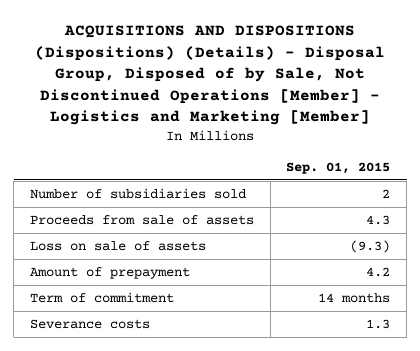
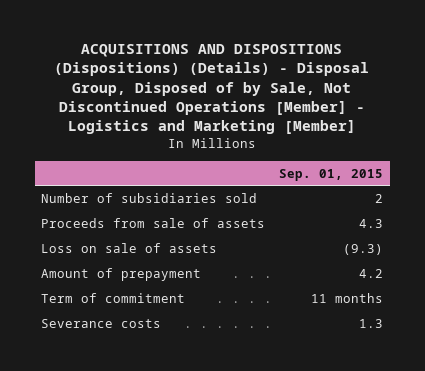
[318,293,391,304] 14 months -> [311,292,384,303] 11 months

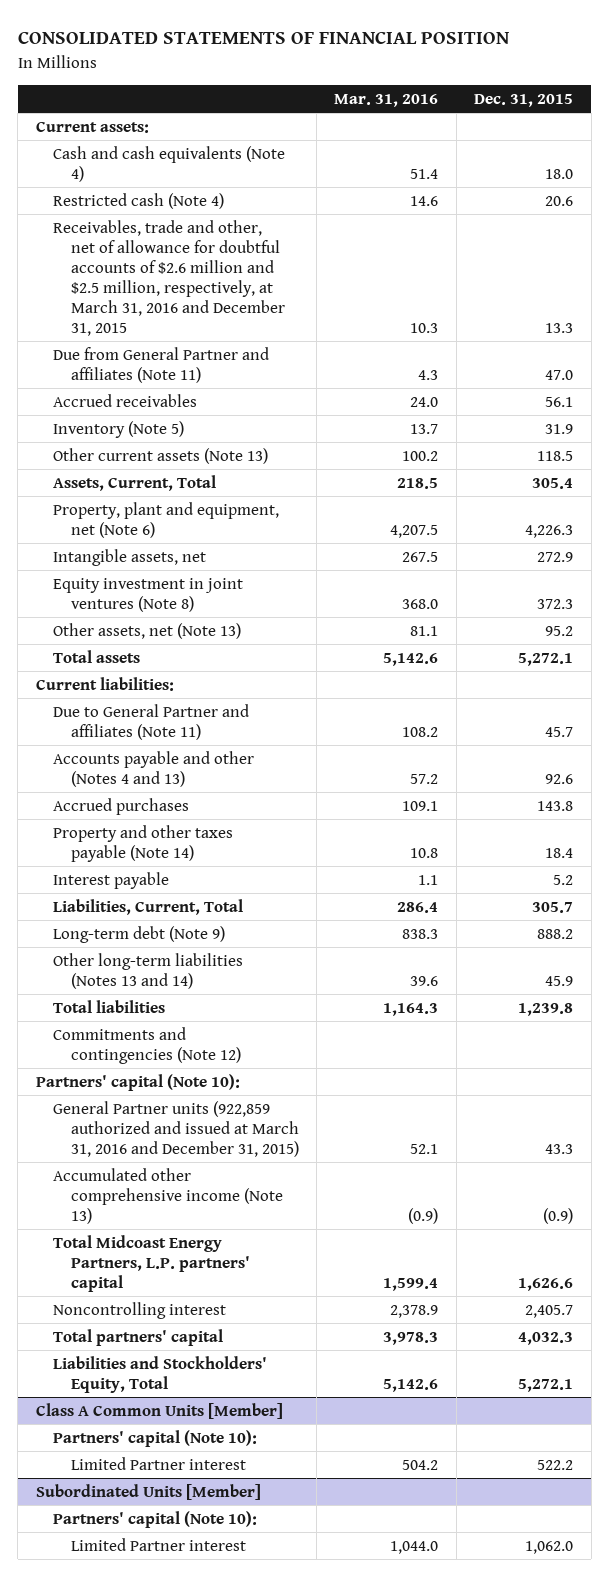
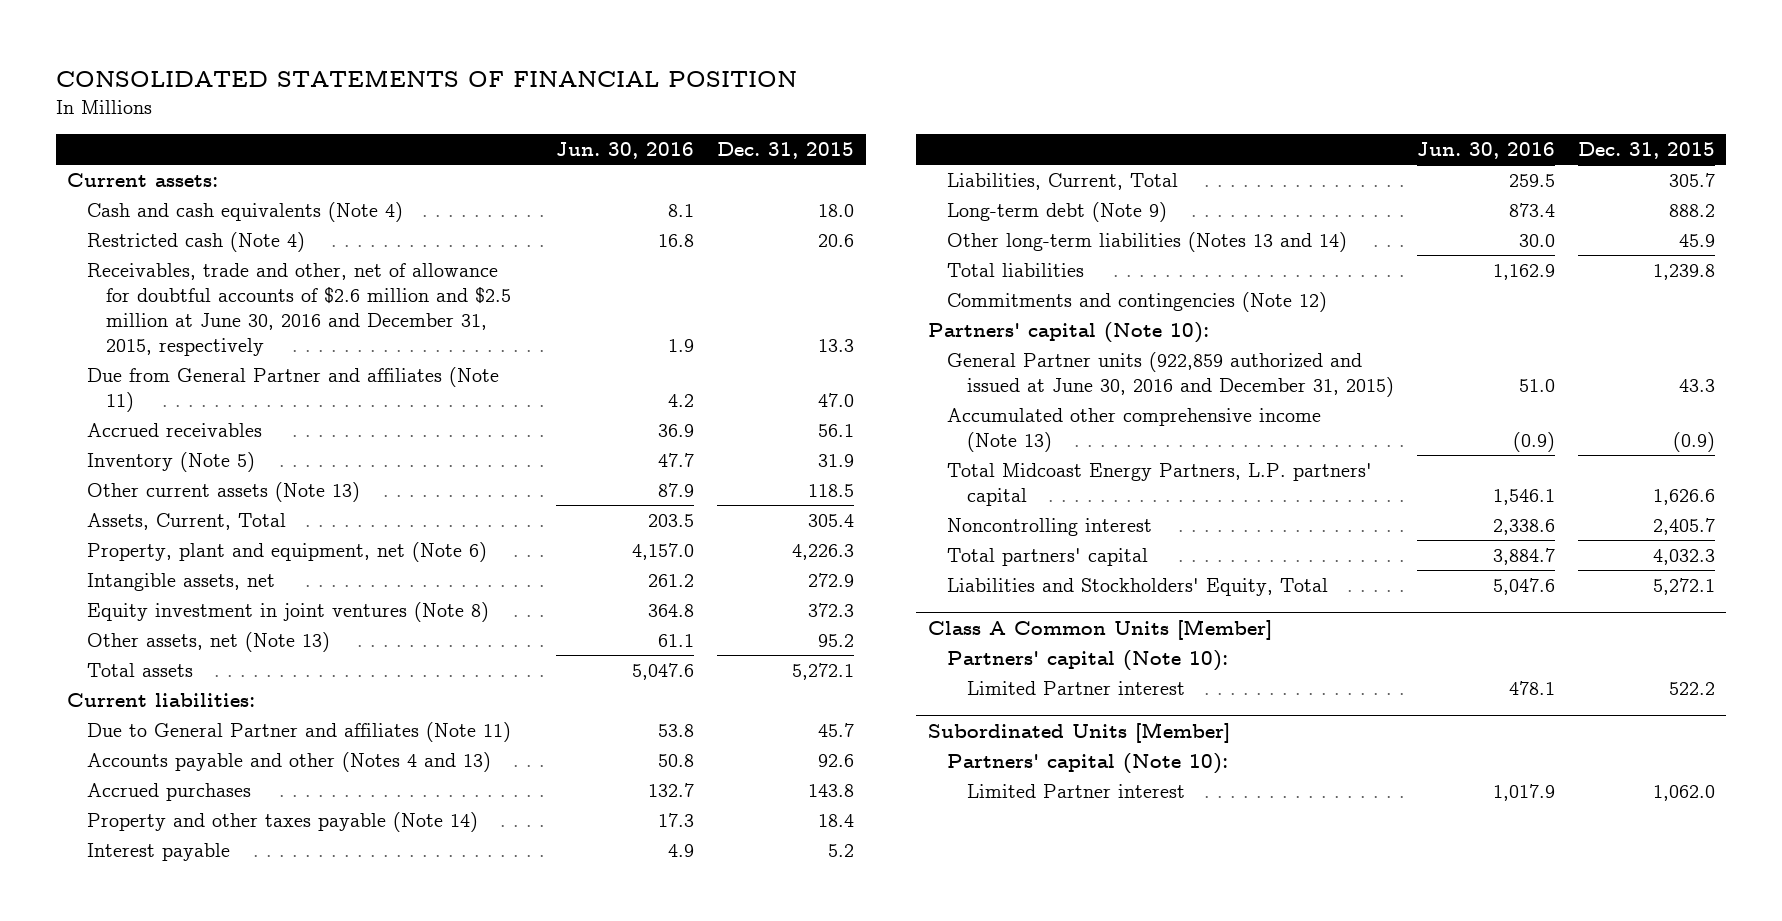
[334,93,439,107] Mar. 31, 2016 -> none
none -> [556,142,695,160] Jun. 30, 2016
[53,219,285,336] Receivables, trade and other, net of allowance for doubtful accounts of $2.6 million and $2.5 million, respectively, at March 31, 2016 and December 31, 2015 -> [86,263,512,356] Receivables, trade and other, net of allowance for doubtful accounts of $2.6 million and $2.5 million at June 30, 2016 and December 31, 2015, respectively
[53,1100,299,1157] General Partner units (922,859 authorized and issued at March 31, 2016 and December 31, 2015) -> [947,352,1394,397] General Partner units (922,859 authorized and issued at June 30, 2016 and December 31, 2015)

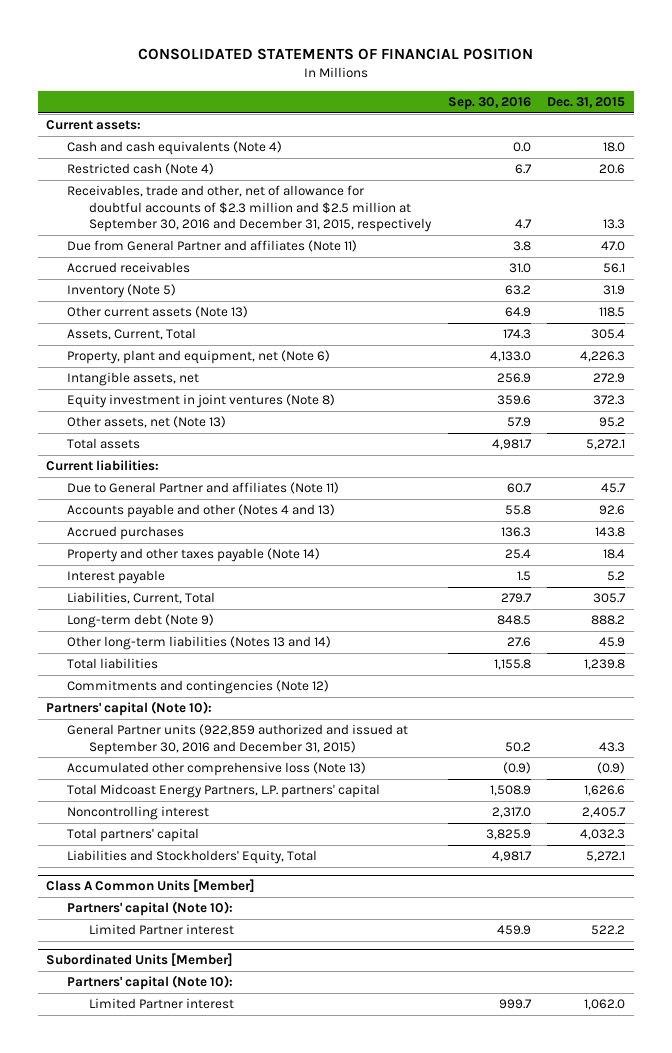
[556,142,695,160] Jun. 30, 2016 -> none
none -> [447,97,531,111] Sep. 30, 2016
[86,263,512,356] Receivables, trade and other, net of allowance for doubtful accounts of $2.6 million and $2.5 million at June 30, 2016 and December 31, 2015, respectively -> [67,185,432,233] Receivables, trade and other, net of allowance for doubtful accounts of $2.3 million and $2.5 million at September 30, 2016 and December 31, 2015, respectively
[947,352,1394,397] General Partner units (922,859 authorized and issued at June 30, 2016 and December 31, 2015) -> [67,724,409,755] General Partner units (922,859 authorized and issued at September 30, 2016 and December 31, 2015)
[947,408,1322,452] Accumulated other comprehensive income (Note 13) -> [67,762,367,777] Accumulated other comprehensive loss (Note 13)

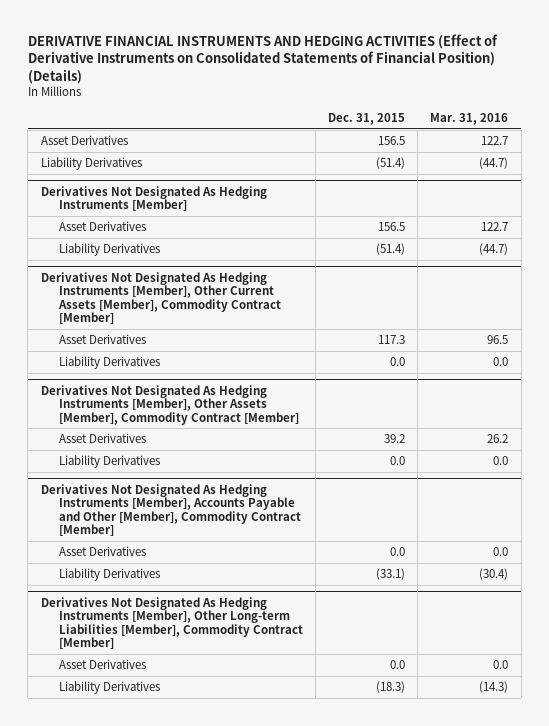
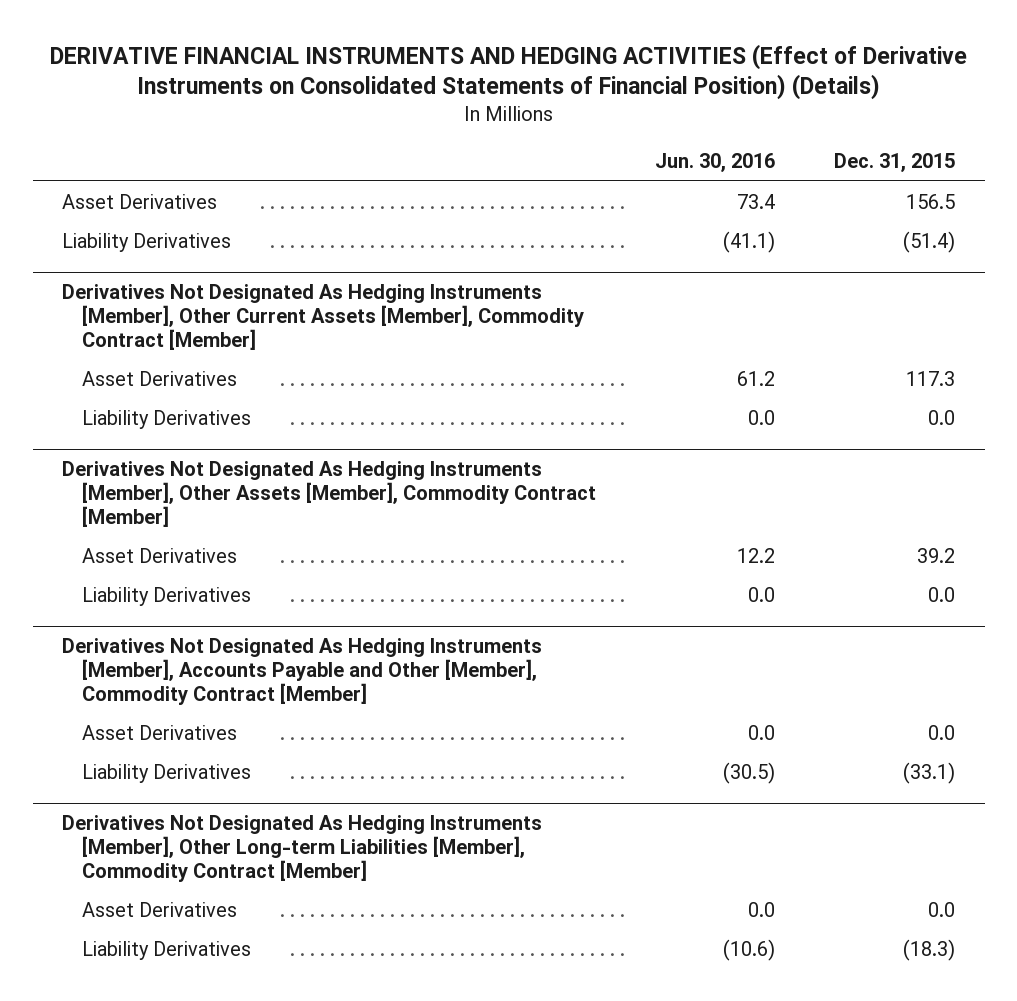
[430,113,509,126] Mar. 31, 2016 -> none
none -> [655,153,776,173] Jun. 30, 2016
[40,185,267,212] Derivatives Not Designated As Hedging Instruments [Member] -> none
[58,220,146,231] Asset Derivatives -> none
[58,242,160,256] Liability Derivatives -> none

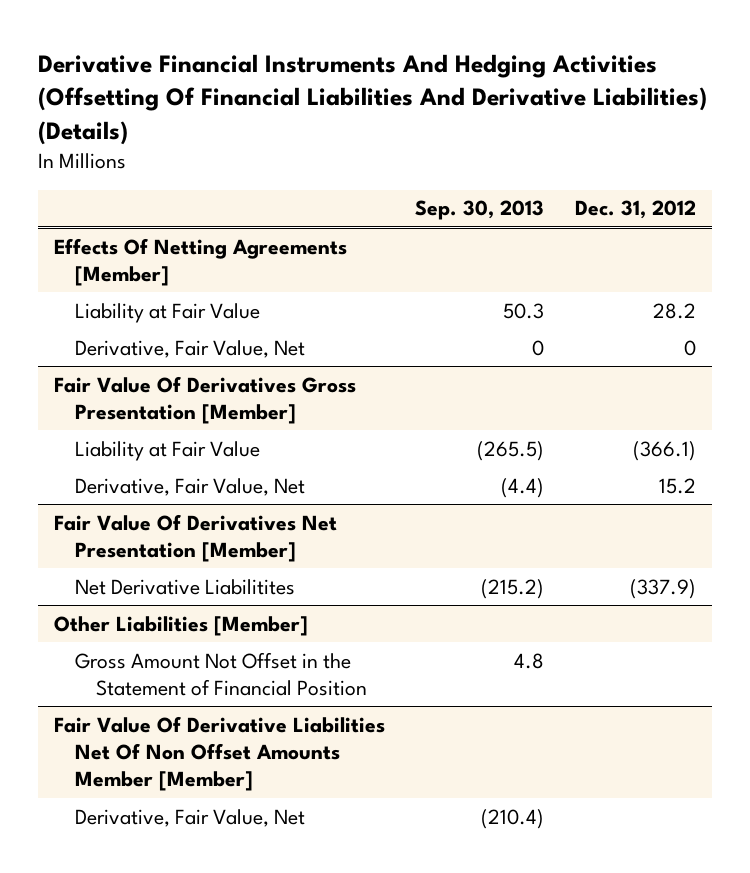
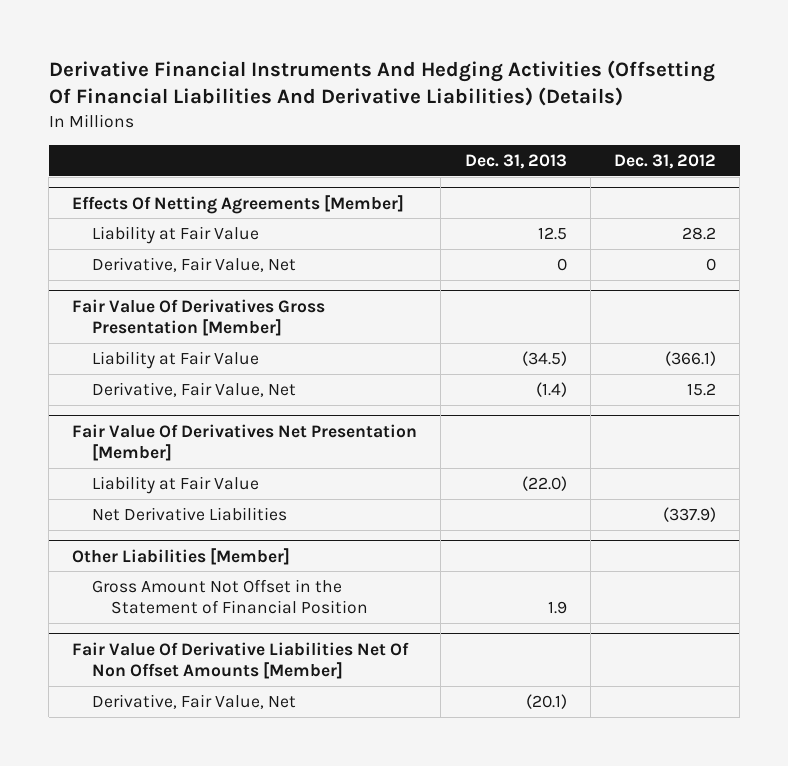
[415,200,545,221] Sep. 30, 2013 -> none
none -> [464,153,567,169] Dec. 31, 2013
none -> [91,475,259,494] Liability at Fair Value
[74,578,295,595] Net Derivative Liabilitites -> [91,506,287,521] Net Derivative Liabilities
[53,715,385,792] Fair Value Of Derivative Liabilities Net Of Non Offset Amounts Member [Member] -> [72,641,410,679] Fair Value Of Derivative Liabilities Net Of Non Offset Amounts [Member]

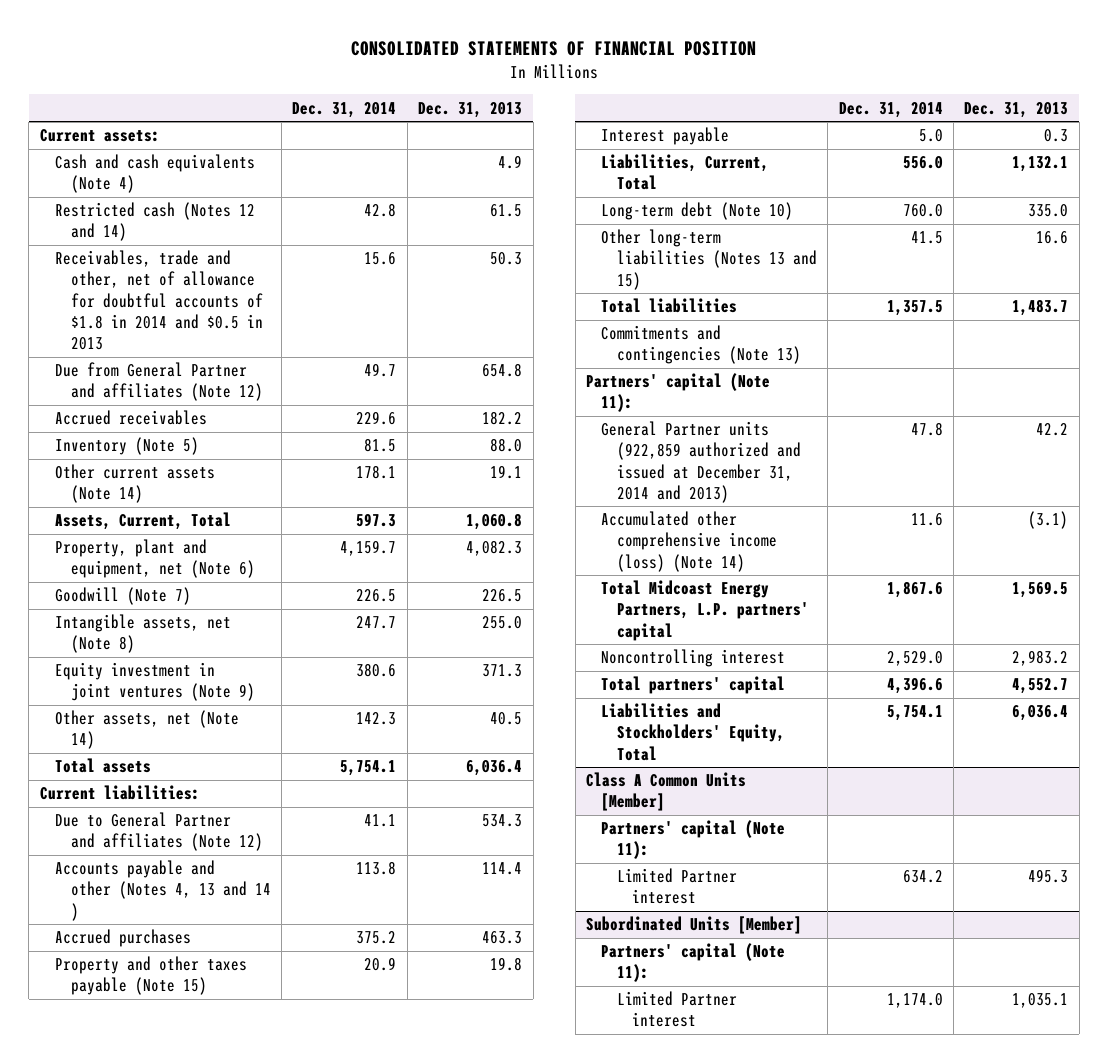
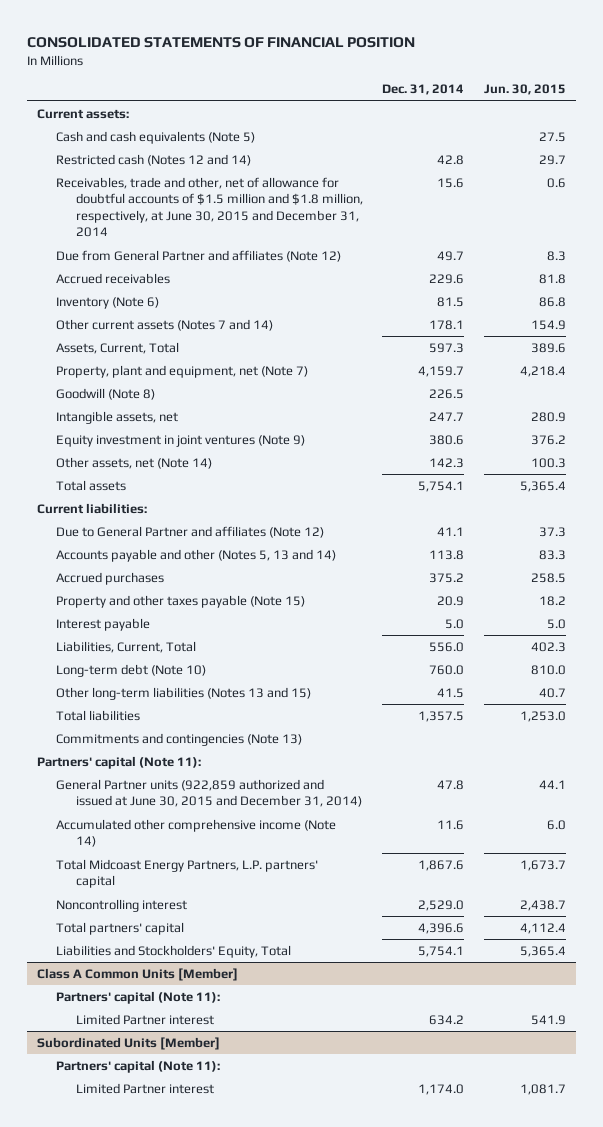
[418,101,523,118] Dec. 31, 2013 -> none
none -> [483,84,566,96] Jun. 30, 2015
[55,154,256,194] Cash and cash equivalents (Note 4) -> [56,130,256,144] Cash and cash equivalents (Note 5)
[55,250,263,350] Receivables, trade and other, net of allowance for doubtful accounts of $1.8 in 2014 and $0.5 in 2013 -> [56,176,363,238] Receivables, trade and other, net of allowance for doubtful accounts of $1.5 million and $1.8 million, respectively, at June 30, 2015 and December 31, 2014
[55,437,200,456] Inventory (Note 5) -> [56,296,160,309] Inventory (Note 6)
[55,464,216,504] Other current assets (Note 14) -> [56,318,274,331] Other current assets (Notes 7 and 14)
[55,539,255,579] Property, plant and equipment, net (Note 6) -> [56,364,309,378] Property, plant and equipment, net (Note 7)
[55,587,192,606] Goodwill (Note 7) -> [56,387,156,400] Goodwill (Note 8)
[55,614,232,654] Intangible assets, net (Note 8) -> [56,410,179,424] Intangible assets, net
[55,860,271,921] Accounts payable and other (Notes 4, 13 and 14 ) -> [56,548,337,562] Accounts payable and other (Notes 5, 13 and 14)
[601,421,801,503] General Partner units (922,859 authorized and issued at December 31, 2014 and 2013) -> [56,778,362,808] General Partner units (922,859 authorized and issued at June 30, 2015 and December 31, 2014)
[601,511,777,572] Accumulated other comprehensive income (loss) (Note 14) -> [56,818,337,848] Accumulated other comprehensive income (Note 14)

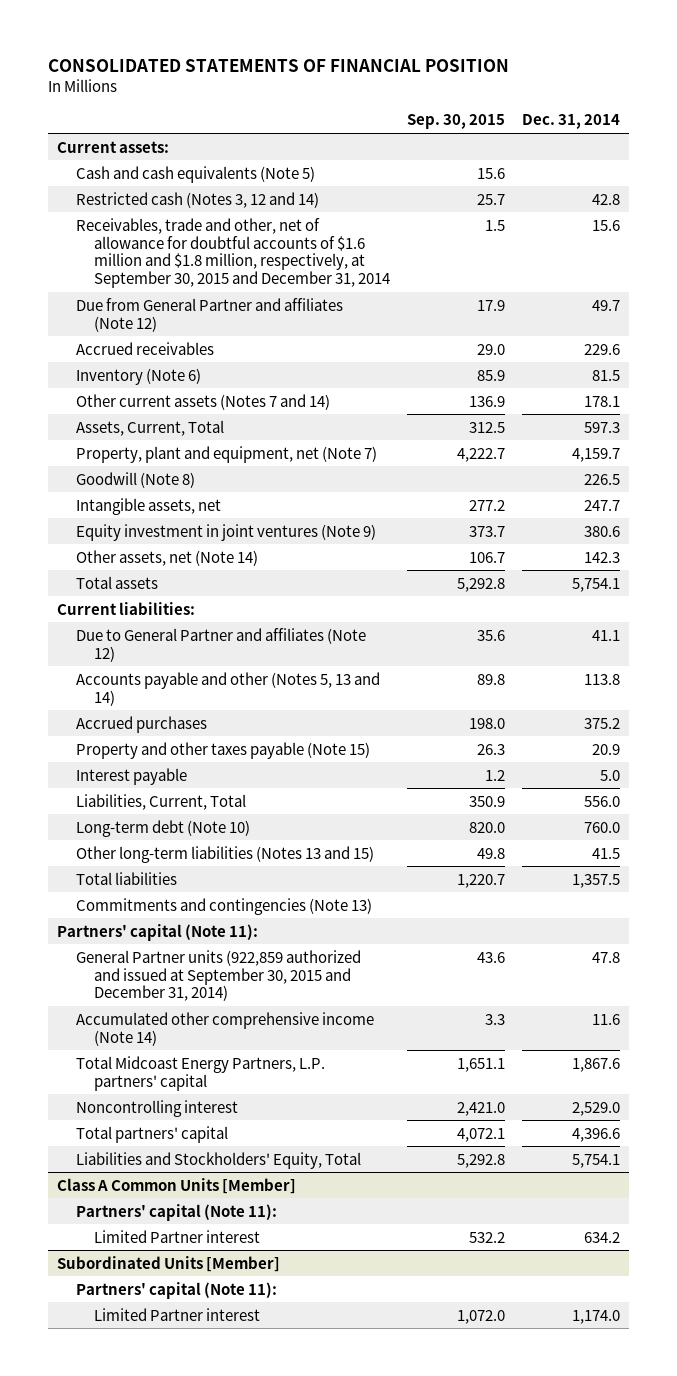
[483,84,566,96] Jun. 30, 2015 -> none
none -> [407,114,506,130] Sep. 30, 2015
[56,153,252,166] Restricted cash (Notes 12 and 14) -> [75,191,319,208] Restricted cash (Notes 3, 12 and 14)
[56,176,363,238] Receivables, trade and other, net of allowance for doubtful accounts of $1.5 million and $1.8 million, respectively, at June 30, 2015 and December 31, 2014 -> [75,217,391,289] Receivables, trade and other, net of allowance for doubtful accounts of $1.6 million and $1.8 million, respectively, at September 30, 2015 and December 31, 2014
[56,778,362,808] General Partner units (922,859 authorized and issued at June 30, 2015 and December 31, 2014) -> [75,949,361,1002] General Partner units (922,859 authorized and issued at September 30, 2015 and December 31, 2014)

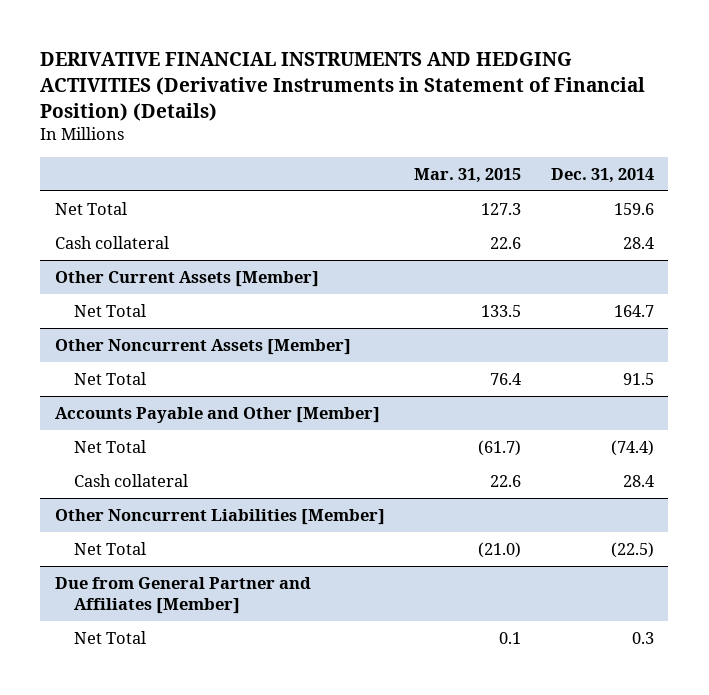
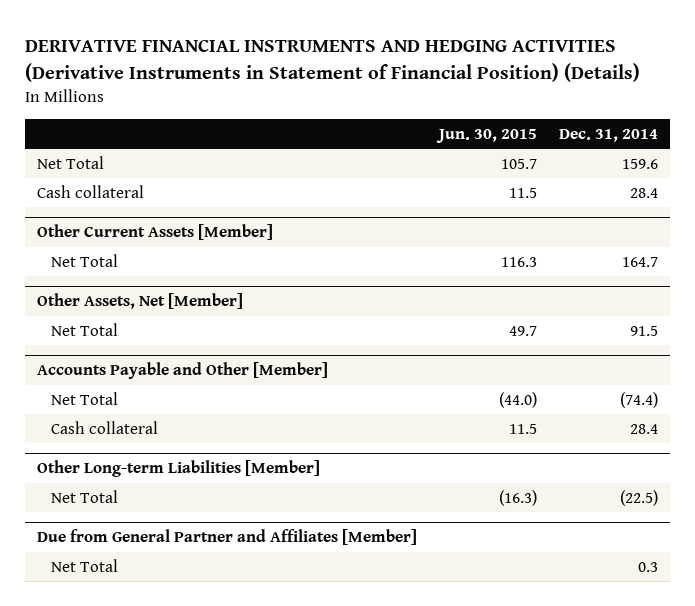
[414,168,522,184] Mar. 31, 2015 -> none
none -> [436,129,538,144] Jun. 30, 2015
[54,338,351,355] Other Noncurrent Assets [Member] -> [36,293,243,310] Other Assets, Net [Member]
[54,508,385,525] Other Noncurrent Liabilities [Member] -> [36,460,320,478] Other Long-term Liabilities [Member]

